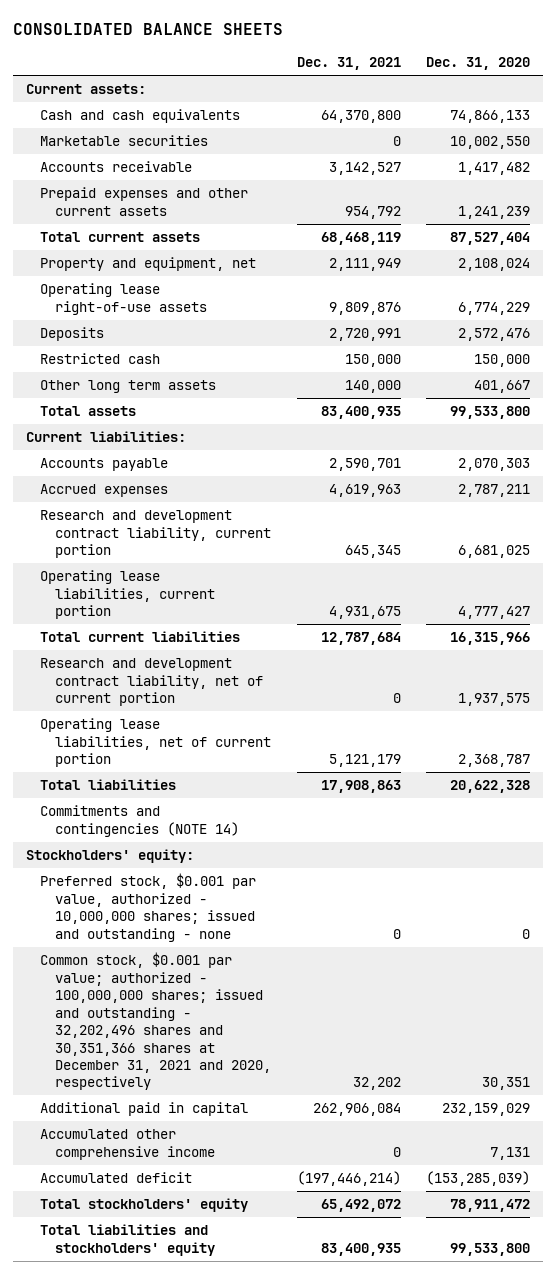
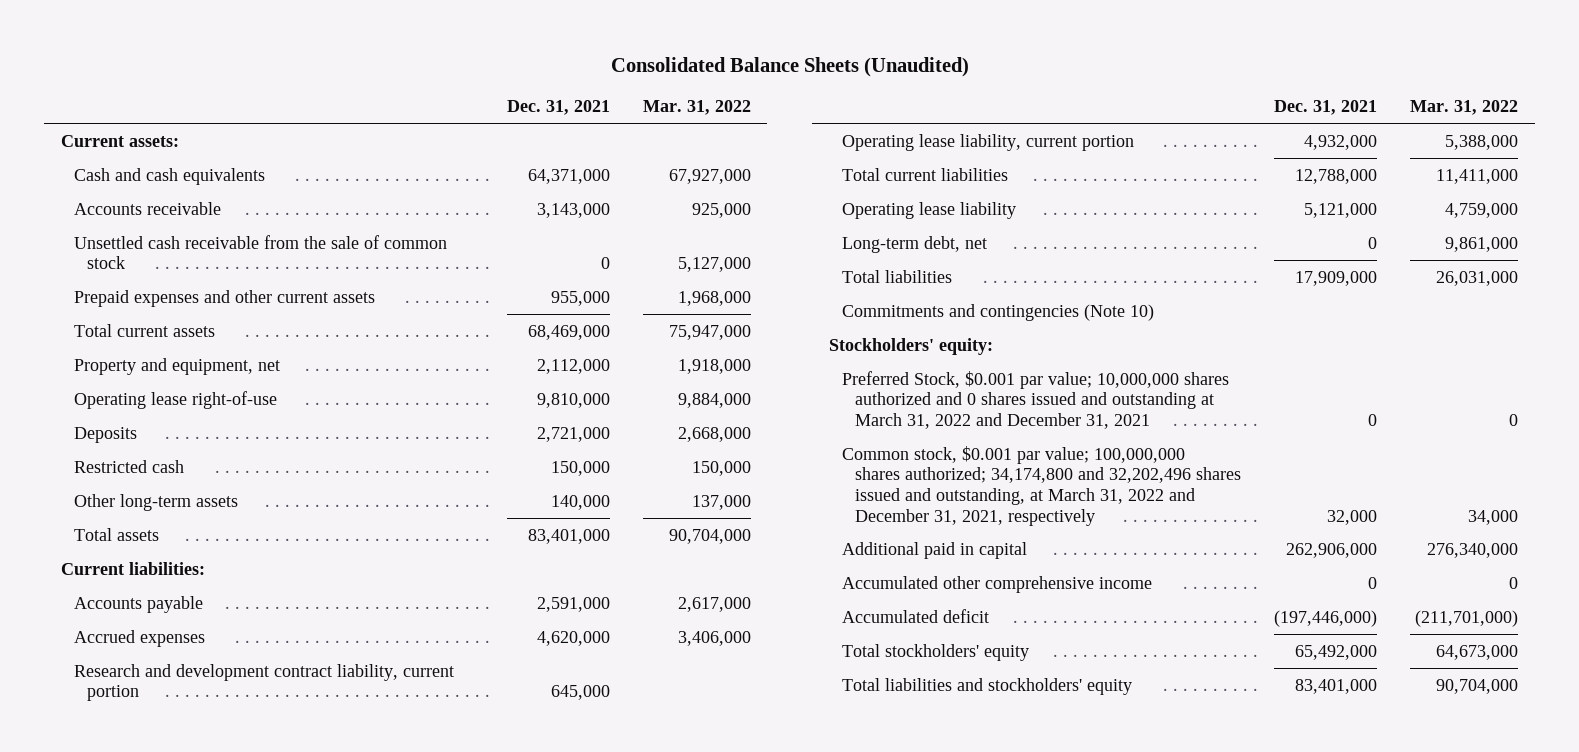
[13,22,284,35] CONSOLIDATED BALANCE SHEETS -> [610,57,969,78] Consolidated Balance Sheets (Unaudited)
[426,57,531,71] Dec. 31, 2020 -> none
none -> [642,100,751,116] Mar. 31, 2022
[40,135,209,147] Marketable securities -> none
[320,110,401,124] 64,370,800 -> [527,168,610,184] 64,371,000
[328,162,401,176] 3,142,527 -> [536,202,610,218] 3,143,000
none -> [74,234,448,270] Unsettled cash receivable from the sale of common stock
[344,205,401,219] 954,792 -> [550,290,610,306] 955,000
[320,232,401,246] 68,468,119 -> [527,324,610,340] 68,469,000
[328,258,401,272] 2,111,949 -> [536,358,610,374] 2,112,000
[40,283,207,315] Operating lease right-of-use assets -> [74,390,278,409] Operating lease right-of-use
[328,301,401,315] 9,809,876 -> [536,392,610,408] 9,810,000
[328,328,401,342] 2,720,991 -> [536,426,610,442] 2,721,000
[40,380,217,394] Other long term assets -> [74,493,239,511] Other long-term assets
[320,406,401,420] 83,400,935 -> [527,528,610,544] 83,401,000
[40,658,263,707] Research and development contract liability, net of current portion -> none
[328,458,401,472] 2,590,701 -> [536,596,610,612] 2,591,000
[328,484,401,498] 4,619,963 -> [536,630,610,646] 4,620,000
[344,545,401,559] 645,345 -> [550,685,610,701] 645,000
[40,570,215,620] Operating lease liabilities, current portion -> [841,133,1134,151] Operating lease liability, current portion
[328,606,401,620] 4,931,675 -> [1304,134,1378,150] 4,932,000
[320,632,401,646] 12,787,684 -> [1295,168,1378,184] 12,788,000
[40,718,271,768] Operating lease liabilities, net of current portion -> [841,201,1016,219] Operating lease liability
[328,754,401,768] 5,121,179 -> [1304,202,1378,218] 5,121,000
none -> [841,235,987,253] Long-term debt, net
[320,780,401,794] 17,908,863 -> [1295,270,1378,286] 17,909,000
[40,805,239,837] Commitments and contingencies (NOTE 14) -> [841,303,1154,321] Commitments and contingencies (Note 10)
[40,873,257,942] Preferred stock, $0.001 par value, authorized - 10,000,000 shares; issued and outstanding - none -> [841,370,1229,429] Preferred Stock, $0.001 par value; 10,000,000 shares authorized and 0 shares issued and outstanding at March 31, 2022 and December 31, 2021
[40,952,271,1091] Common stock, $0.001 par value; authorized - 100,000,000 shares; issued and outstanding - 32,202,496 shares and 30,351,366 shares at December 31, 2021 and 2020, respectively -> [841,445,1242,526] Common stock, $0.001 par value; 100,000,000 shares authorized; 34,174,800 and 32,202,496 shares issued and outstanding, at March 31, 2022 and December 31, 2021, respectively
[352,1077,401,1091] 32,202 -> [1327,509,1378,525] 32,000
[312,1103,401,1117] 262,906,084 -> [1286,542,1378,558] 262,906,000
[296,1171,401,1187] (197,446,214) -> [1274,609,1378,627] (197,446,000)
[320,1199,401,1213] 65,492,072 -> [1295,644,1378,660] 65,492,000
[320,1242,401,1256] 83,400,935 -> [1295,678,1378,694] 83,401,000

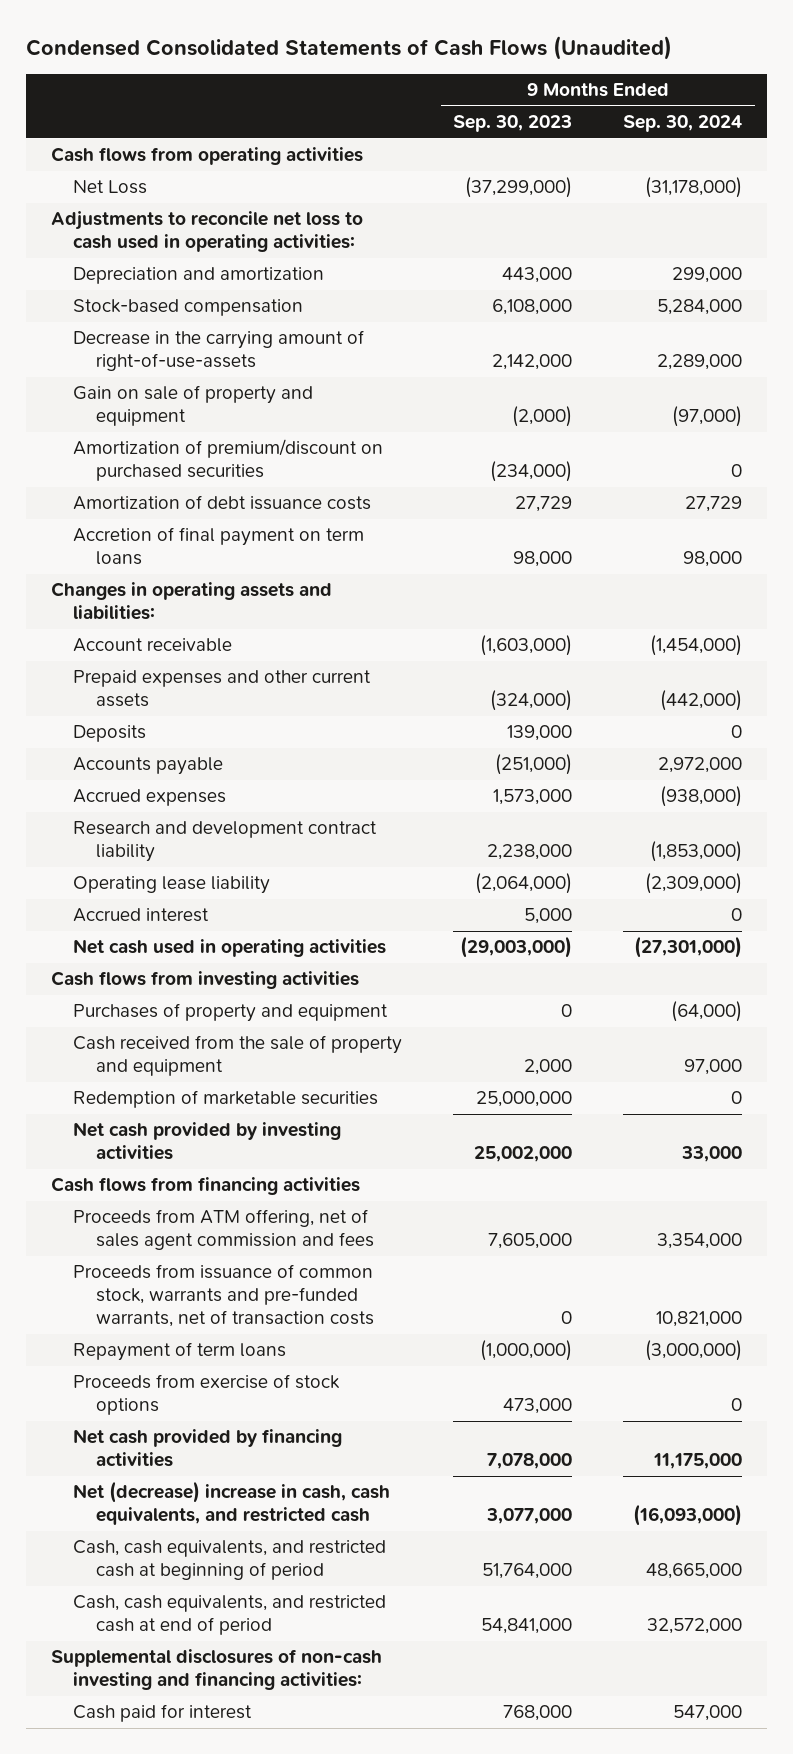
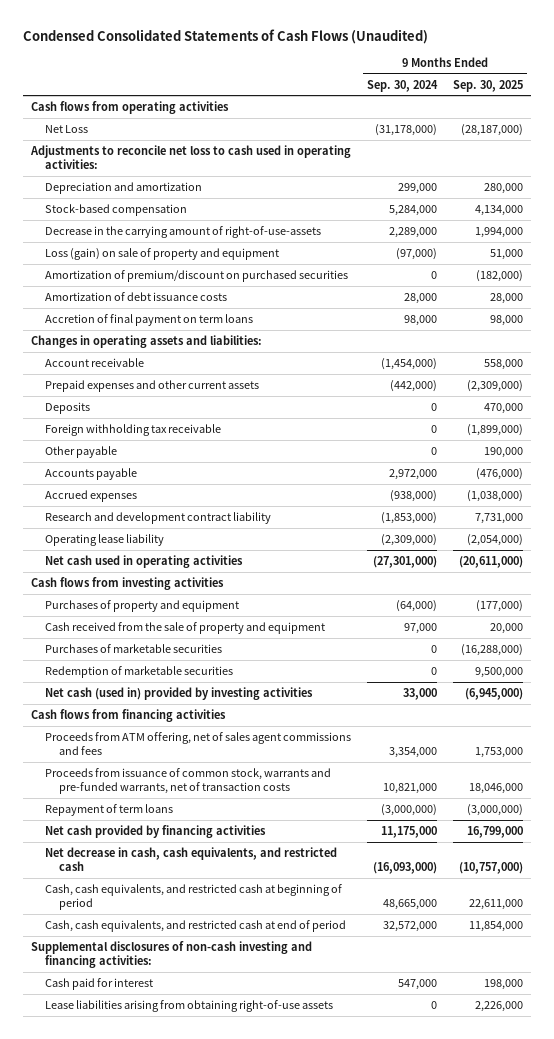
[453,114,573,132] Sep. 30, 2023 -> none
none -> [453,79,524,92] Sep. 30, 2025
[73,385,314,427] Gain on sale of property and equipment -> [45,247,280,260] Loss (gain) on sale of property and equipment
[684,496,742,513] 27,729 -> [404,292,438,304] 28,000
none -> [45,423,222,436] Foreign withholding tax receivable
none -> [45,445,118,458] Other payable
[73,908,210,923] Accrued interest -> none
none -> [45,643,223,653] Purchases of marketable securities
[73,1122,342,1161] Net cash provided by investing activities -> [45,686,314,700] Net cash (used in) provided by investing activities
[73,1209,374,1251] Proceeds from ATM offering, net of sales agent commission and fees -> [45,731,352,756] Proceeds from ATM offering, net of sales agent commissions and fees
[73,1374,341,1416] Proceeds from exercise of stock options -> none
[73,1481,391,1526] Net (decrease) increase in cash, cash equivalents, and restricted cash -> [45,846,338,872] Net decrease in cash, cash equivalents, and restricted cash
none -> [45,999,334,1012] Lease liabilities arising from obtaining right-of-use assets

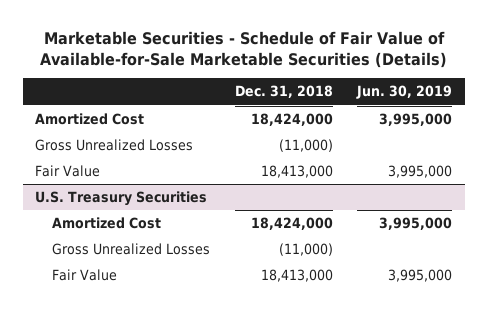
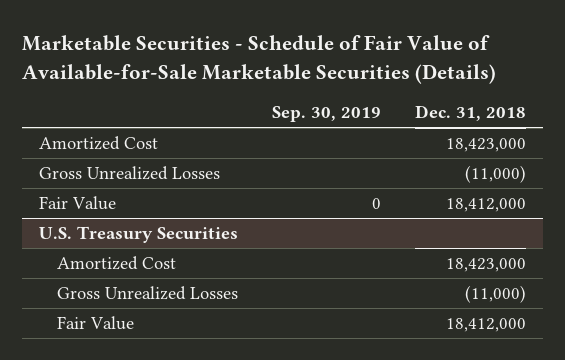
[356,85,453,100] Jun. 30, 2019 -> none
none -> [271,106,381,123] Sep. 30, 2019
[250,113,333,127] 18,424,000 -> [445,138,526,153] 18,423,000
[260,165,333,179] 18,413,000 -> [445,198,526,213] 18,412,000
[250,217,333,231] 18,424,000 -> [445,258,526,273] 18,423,000
[260,269,333,283] 18,413,000 -> [445,318,526,333] 18,412,000

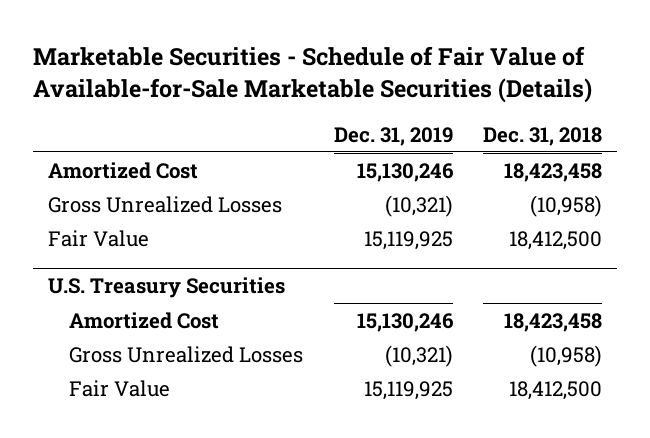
[271,106,381,123] Sep. 30, 2019 -> none
none -> [333,126,453,146] Dec. 31, 2019
[445,138,526,153] 18,423,000 -> [503,162,602,182] 18,423,458
[464,165,526,184] (11,000) -> [529,194,602,217] (10,958)
[445,198,526,213] 18,412,000 -> [508,230,602,250] 18,412,500
[445,258,526,273] 18,423,000 -> [503,312,602,332] 18,423,458
[464,285,526,304] (11,000) -> [529,344,602,367] (10,958)
[445,318,526,333] 18,412,000 -> [508,380,602,400] 18,412,500

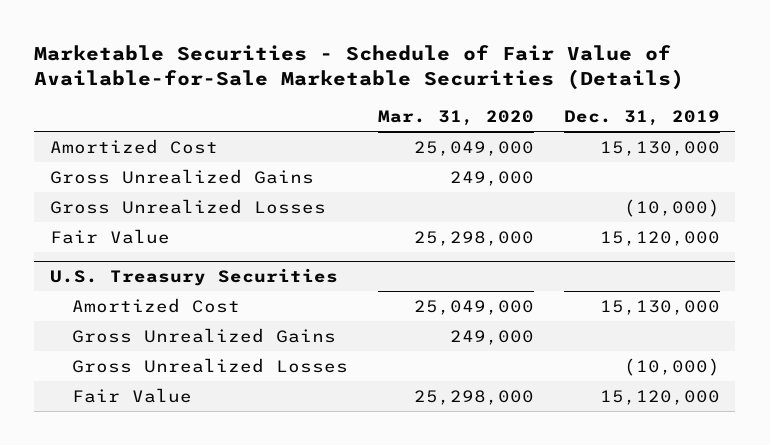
[482,126,602,146] Dec. 31, 2018 -> none
none -> [377,109,534,126] Mar. 31, 2020
[356,162,454,182] 15,130,246 -> [600,140,721,156] 15,130,000
none -> [49,168,314,184] Gross Unrealized Gains
[384,194,453,217] (10,321) -> [624,198,721,217] (10,000)
[363,230,453,250] 15,119,925 -> [600,230,721,246] 15,120,000
[356,312,454,332] 15,130,246 -> [600,299,721,315] 15,130,000
none -> [71,327,336,343] Gross Unrealized Gains
[384,344,453,367] (10,321) -> [624,357,721,376] (10,000)
[363,380,453,400] 15,119,925 -> [600,389,721,405] 15,120,000

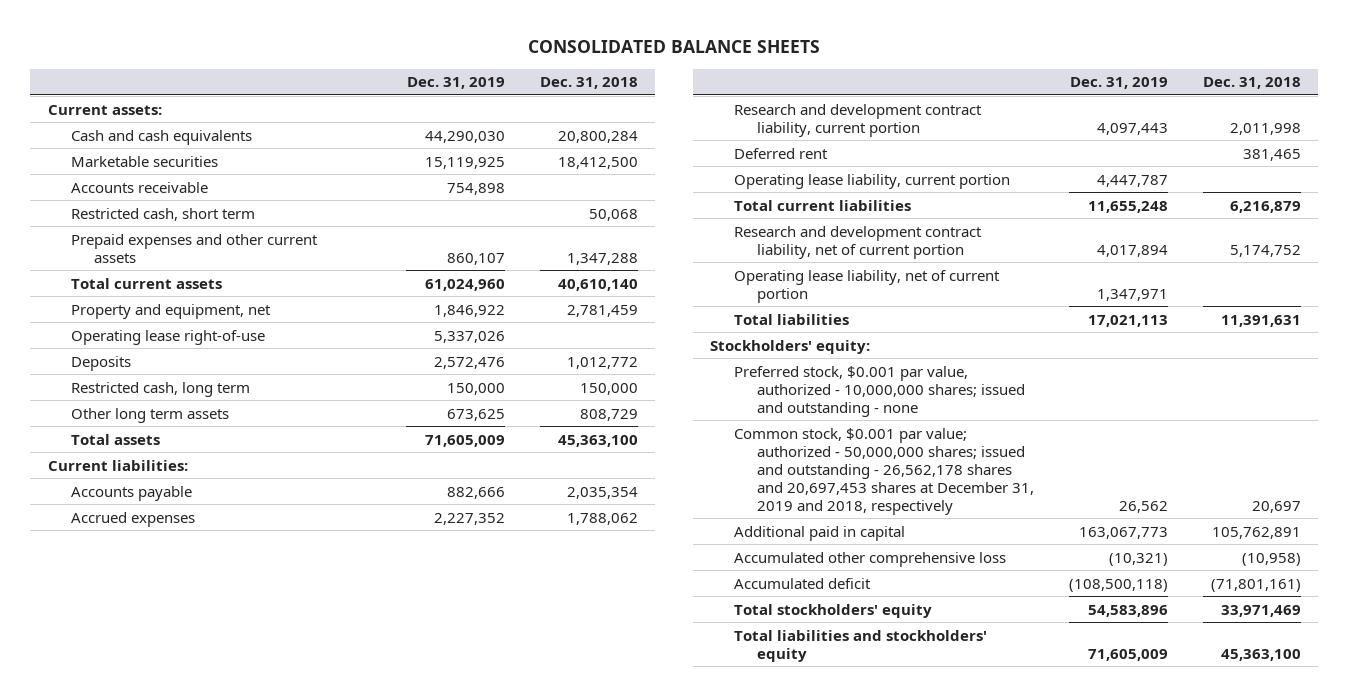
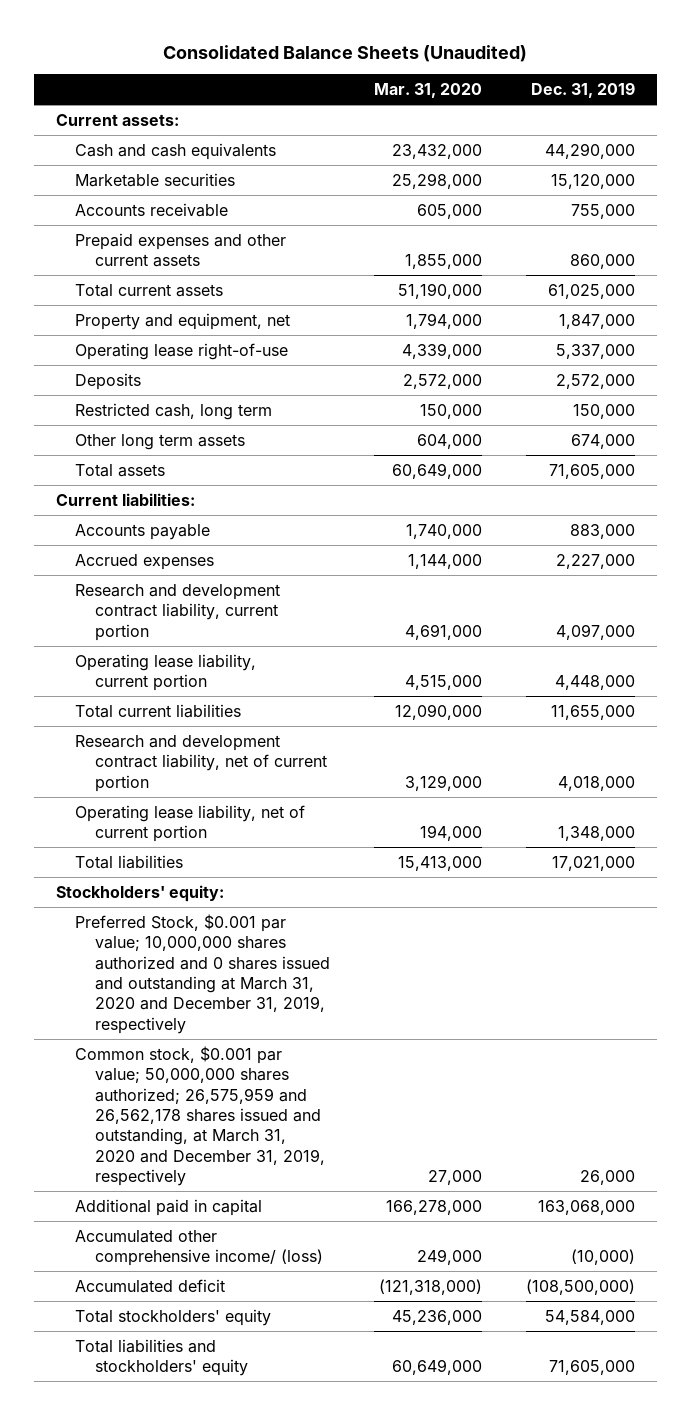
[528,40,821,54] CONSOLIDATED BALANCE SHEETS -> [163,44,528,62] Consolidated Balance Sheets (Unaudited)
[539,77,638,90] Dec. 31, 2018 -> none
none -> [373,83,482,99] Mar. 31, 2020
[70,207,255,221] Restricted cash, short term -> none
[424,130,505,143] 44,290,030 -> [544,142,635,159] 44,290,000
[424,156,505,169] 15,119,925 -> [550,173,635,189] 15,120,000
[446,182,505,195] 754,898 -> [570,203,635,219] 755,000
[446,252,505,265] 860,107 -> [569,254,635,270] 860,000
[424,278,505,291] 61,024,960 -> [547,283,635,299] 61,025,000
[433,304,505,317] 1,846,922 -> [558,313,635,329] 1,847,000
[433,330,505,343] 5,337,026 -> [555,343,635,359] 5,337,000
[433,356,505,369] 2,572,476 -> [555,373,635,389] 2,572,000
[446,408,505,421] 673,625 -> [570,433,635,449] 674,000
[424,434,505,447] 71,605,009 -> [548,463,635,479] 71,605,000
[733,147,828,159] Deferred rent -> none
[446,486,505,499] 882,666 -> [569,523,635,539] 883,000
[433,512,505,525] 2,227,352 -> [555,553,635,569] 2,227,000
[1096,122,1168,135] 4,097,443 -> [555,623,635,640] 4,097,000
[1096,174,1168,187] 4,447,787 -> [554,675,635,691] 4,448,000
[1087,200,1168,213] 11,655,248 -> [550,704,635,720] 11,655,000
[1096,244,1168,257] 4,017,894 -> [557,775,635,791] 4,018,000
[1096,288,1168,301] 1,347,971 -> [557,826,635,842] 1,348,000
[1087,314,1168,327] 17,021,113 -> [551,855,635,871] 17,021,000
[733,365,1025,417] Preferred stock, $0.001 par value, authorized - 10,000,000 shares; issued and outstanding - none -> [75,913,330,1034] Preferred Stock, $0.001 par value; 10,000,000 shares authorized and 0 shares issued and outstanding at March 31, 2020 and December 31, 2019, respectively
[733,427,1034,515] Common stock, $0.001 par value; authorized - 50,000,000 shares; issued and outstanding - 26,562,178 shares and 20,697,453 shares at December 31, 2019 and 2018, respectively -> [75,1045,325,1187] Common stock, $0.001 par value; 50,000,000 shares authorized; 26,575,959 and 26,562,178 shares issued and outstanding, at March 31, 2020 and December 31, 2019, respectively
[1118,500,1168,513] 26,562 -> [579,1170,635,1186] 26,000
[1078,526,1168,539] 163,067,773 -> [537,1199,635,1215] 163,068,000
[733,551,1006,567] Accumulated other comprehensive loss -> [75,1229,323,1267] Accumulated other comprehensive income/ (loss)
[1108,552,1168,566] (10,321) -> [570,1249,635,1266] (10,000)
[1068,578,1168,592] (108,500,118) -> [525,1278,635,1295] (108,500,000)
[1087,604,1168,617] 54,583,896 -> [544,1309,635,1325] 54,584,000
[1087,648,1168,661] 71,605,009 -> [548,1360,635,1376] 71,605,000

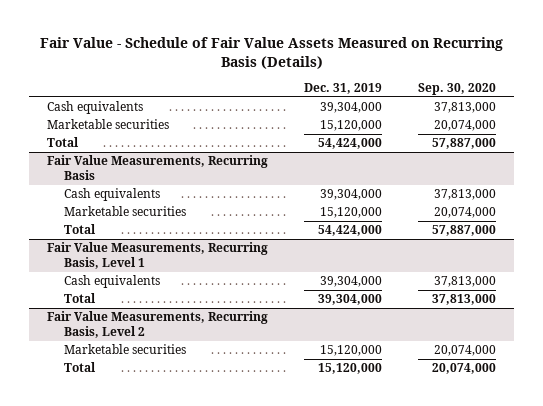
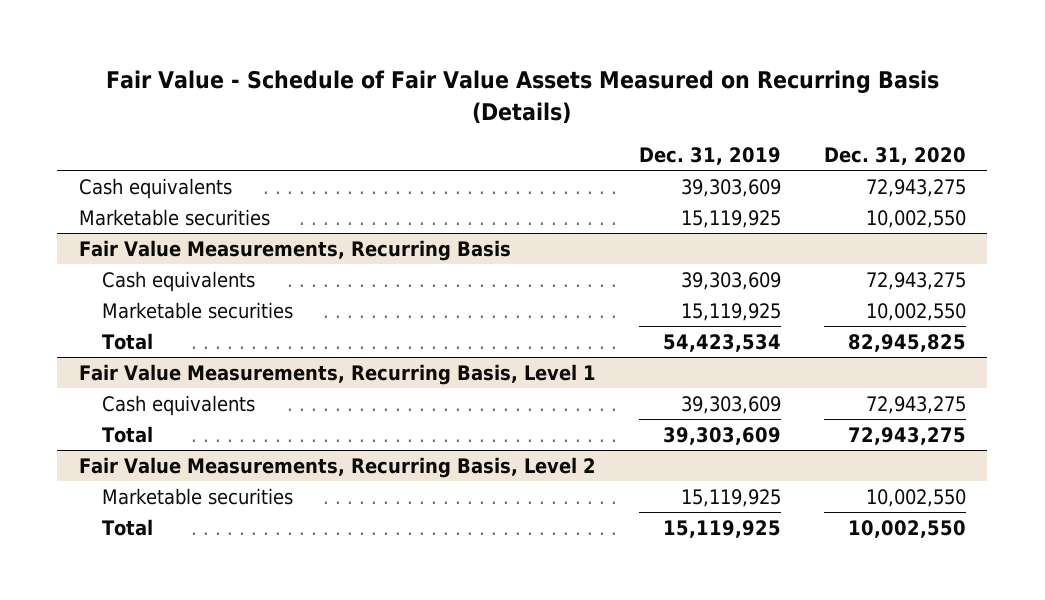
[417,83,496,96] Sep. 30, 2020 -> none
none -> [823,147,966,166] Dec. 31, 2020
[47,137,80,148] Total -> none
[320,102,383,114] 39,304,000 -> [680,178,781,197] 39,303,609
[320,120,383,132] 15,120,000 -> [680,209,781,228] 15,119,925
[320,189,383,201] 39,304,000 -> [680,271,781,290] 39,303,609
[320,207,383,219] 15,120,000 -> [680,302,781,321] 15,119,925
[318,225,383,237] 54,424,000 -> [662,333,781,352] 54,423,534
[320,276,383,288] 39,304,000 -> [680,395,781,414] 39,303,609
[318,294,383,306] 39,304,000 -> [662,426,781,445] 39,303,609
[320,345,383,357] 15,120,000 -> [680,488,781,507] 15,119,925
[318,363,383,375] 15,120,000 -> [662,519,781,538] 15,119,925

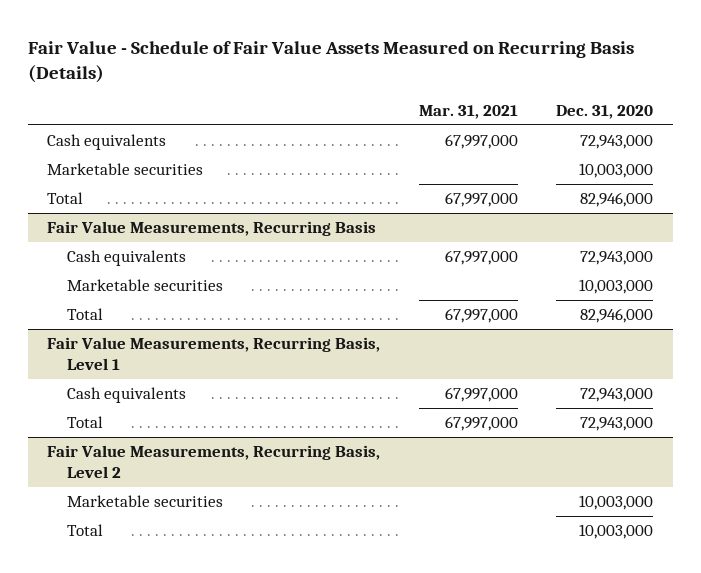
[638,147,781,166] Dec. 31, 2019 -> none
none -> [418,104,518,119] Mar. 31, 2021
[865,178,966,197] 72,943,275 -> [580,135,654,150] 72,943,000
[865,209,966,228] 10,002,550 -> [579,163,654,179] 10,003,000
none -> [47,192,84,205] Total
[865,271,966,290] 72,943,275 -> [580,251,654,266] 72,943,000
[865,302,966,321] 10,002,550 -> [579,279,654,295] 10,003,000
[847,333,966,352] 82,945,825 -> [580,308,654,324] 82,946,000
[865,395,966,414] 72,943,275 -> [580,388,654,403] 72,943,000
[847,426,966,445] 72,943,275 -> [580,417,654,432] 72,943,000
[865,488,966,507] 10,002,550 -> [579,495,654,511] 10,003,000
[847,519,966,538] 10,002,550 -> [579,524,654,540] 10,003,000

